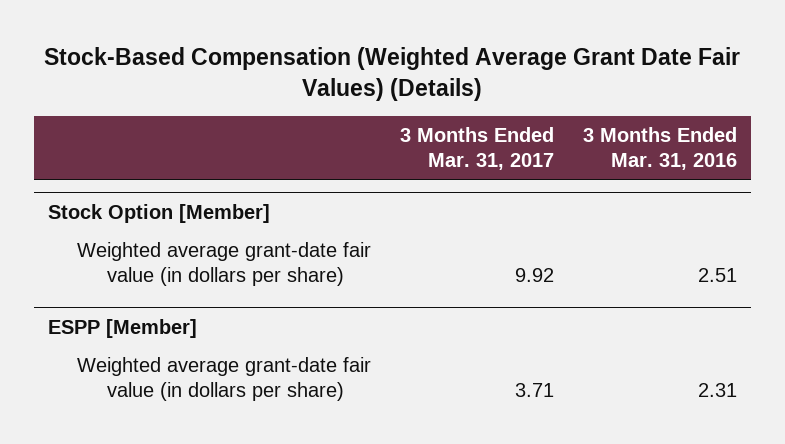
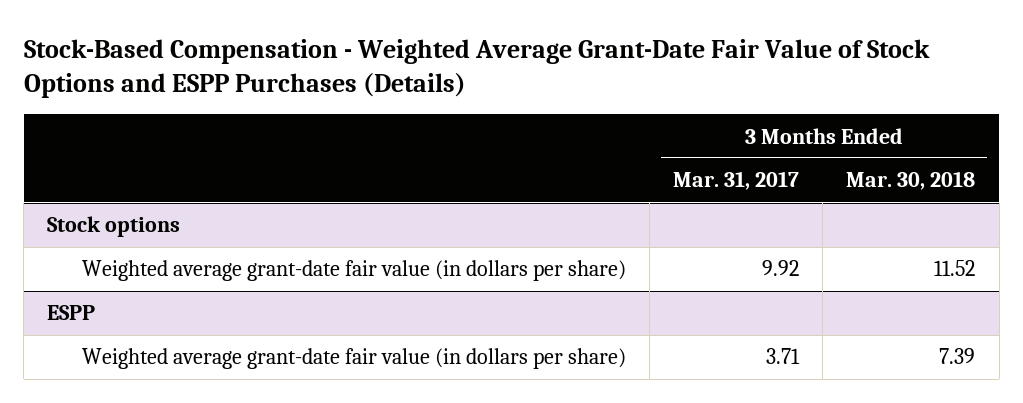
[44,46,741,101] Stock-Based Compensation (Weighted Average Grant Date Fair Values) (Details) -> [23,38,930,99] Stock-Based Compensation - Weighted Average Grant-Date Fair Value of Stock Options and ESPP Purchases (Details)
[582,127,737,170] 3 Months Ended Mar. 31, 2016 -> none
none -> [846,171,976,191] Mar. 30, 2018
[48,203,271,223] Stock Option [Member] -> [47,216,181,238] Stock options
[48,318,198,338] ESPP [Member] -> [47,305,96,321] ESPP

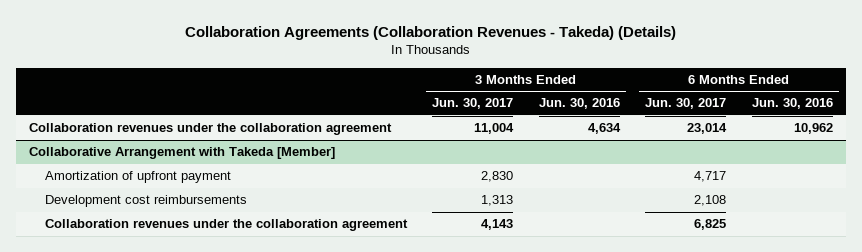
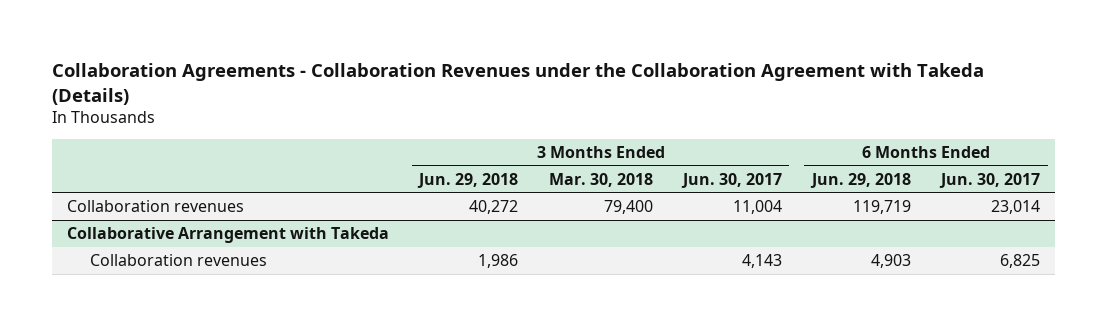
[184,25,676,40] Collaboration Agreements (Collaboration Revenues - Takeda) (Details) -> [52,62,985,105] Collaboration Agreements - Collaboration Revenues under the Collaboration Agreement with Takeda (Details)
[538,98,620,110] Jun. 30, 2016 -> none
[751,98,833,110] Jun. 30, 2016 -> none
none -> [417,172,519,188] Jun. 29, 2018
none -> [548,172,653,187] Mar. 30, 2018
none -> [809,172,911,188] Jun. 29, 2018
[44,171,231,184] Amortization of upfront payment -> none
[44,195,247,208] Development cost reimbursements -> none
[29,123,393,136] Collaboration revenues under the collaboration agreement -> [67,200,245,213] Collaboration revenues
[29,147,336,160] Collaborative Arrangement with Takeda [Member] -> [67,227,390,244] Collaborative Arrangement with Takeda
[44,219,408,232] Collaboration revenues under the collaboration agreement -> [89,254,267,267] Collaboration revenues

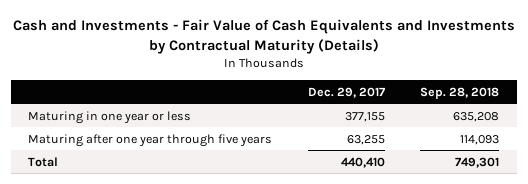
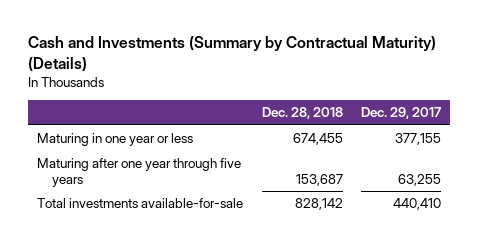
[12,19,515,55] Cash and Investments - Fair Value of Cash Equivalents and Investments by Contractual Maturity (Details) -> [27,36,436,73] Cash and Investments (Summary by Contractual Maturity) (Details)
[420,86,500,99] Sep. 28, 2018 -> none
none -> [261,107,343,120] Dec. 28, 2018
[28,156,59,167] Total -> [37,198,244,209] Total investments available-for-sale

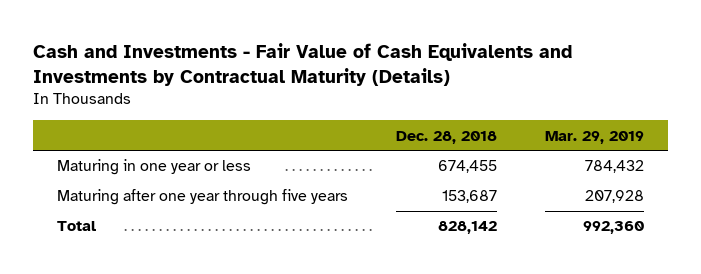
[27,36,436,73] Cash and Investments (Summary by Contractual Maturity) (Details) -> [33,42,573,86] Cash and Investments - Fair Value of Cash Equivalents and Investments by Contractual Maturity (Details)
[361,107,442,120] Dec. 29, 2017 -> none
none -> [544,130,644,144] Mar. 29, 2019
[37,198,244,209] Total investments available-for-sale -> [57,221,97,232] Total

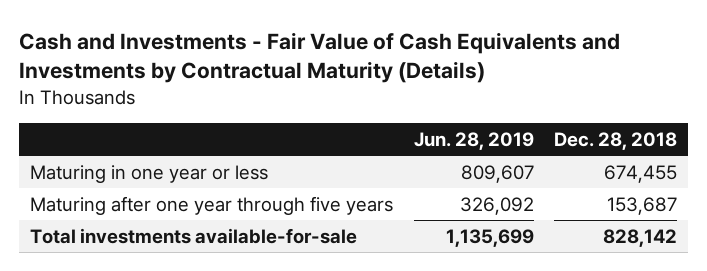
[544,130,644,144] Mar. 29, 2019 -> none
none -> [413,131,534,150] Jun. 28, 2019
[57,221,97,232] Total -> [29,227,357,244] Total investments available-for-sale

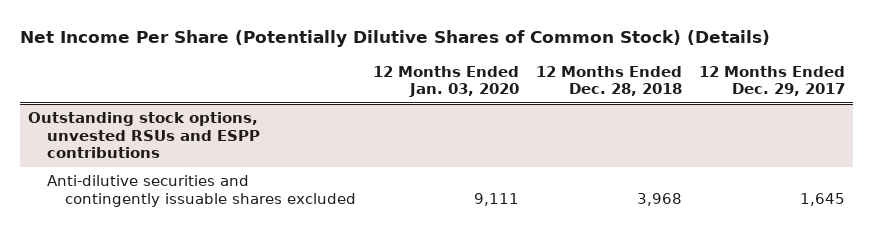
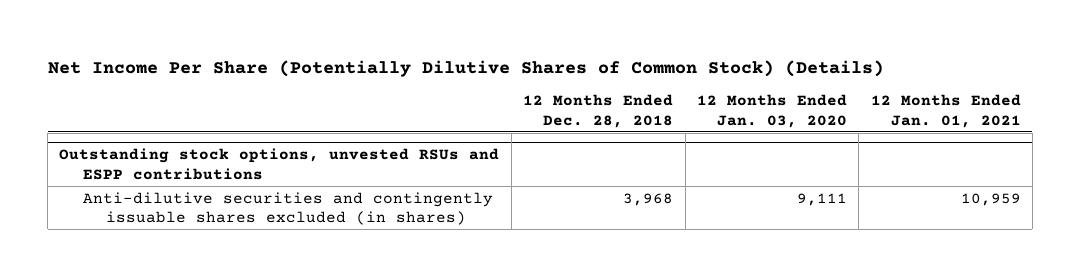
[698,65,845,97] 12 Months Ended Dec. 29, 2017 -> none
none -> [870,94,1021,128] 12 Months Ended Jan. 01, 2021
[46,175,357,207] Anti-dilutive securities and contingently issuable shares excluded -> [82,191,493,225] Anti-dilutive securities and contingently issuable shares excluded (in shares)

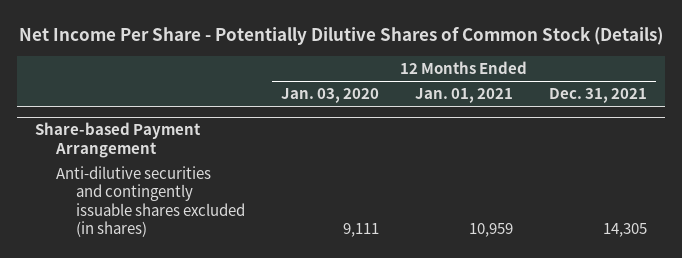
[47,59,884,77] Net Income Per Share (Potentially Dilutive Shares of Common Stock) (Details) -> [19,25,664,45] Net Income Per Share - Potentially Dilutive Shares of Common Stock (Details)
[523,94,674,128] 12 Months Ended Dec. 28, 2018 -> none
none -> [548,88,647,104] Dec. 31, 2021
[59,148,500,180] Outstanding stock options, unvested RSUs and ESPP contributions -> [35,122,202,158] Share-based Payment Arrangement

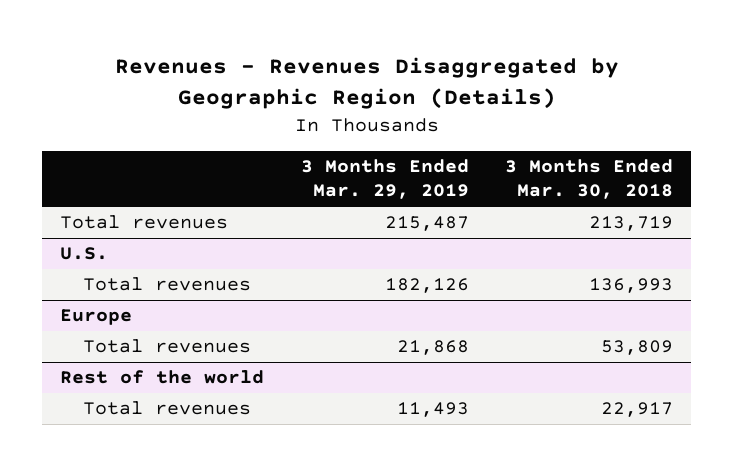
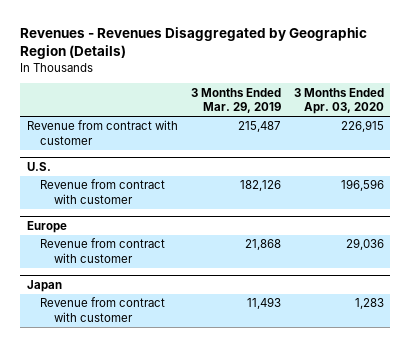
[504,159,673,200] 3 Months Ended Mar. 30, 2018 -> none
none -> [293,87,384,115] 3 Months Ended Apr. 03, 2020
[60,215,229,230] Total revenues -> [26,120,178,146] Revenue from contract with customer
[82,277,251,292] Total revenues -> [40,179,166,205] Revenue from contract with customer
[60,370,265,385] Rest of the world -> none
[82,339,251,354] Total revenues -> [40,238,166,264] Revenue from contract with customer
none -> [26,279,62,292] Japan
[82,401,251,416] Total revenues -> [40,297,166,323] Revenue from contract with customer

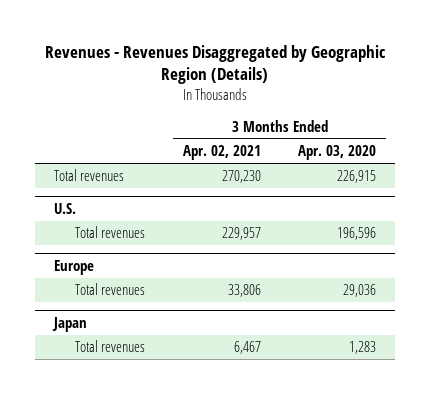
[190,87,281,114] 3 Months Ended Mar. 29, 2019 -> none
none -> [182,145,261,161] Apr. 02, 2021
[26,120,178,146] Revenue from contract with customer -> [53,169,124,182] Total revenues
[40,179,166,205] Revenue from contract with customer -> [74,226,145,239] Total revenues
[40,238,166,264] Revenue from contract with customer -> [74,283,145,296] Total revenues
[40,297,166,323] Revenue from contract with customer -> [74,340,145,353] Total revenues

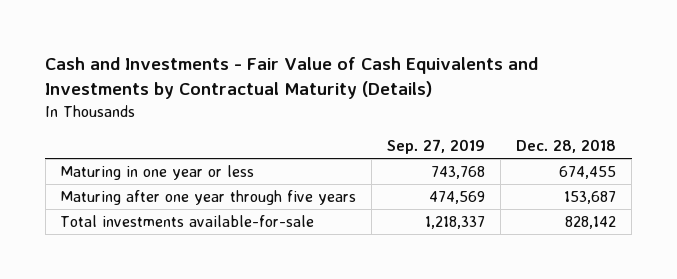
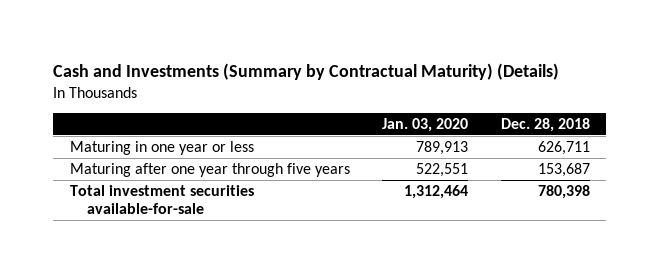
[45,57,539,100] Cash and Investments - Fair Value of Cash Equivalents and Investments by Contractual Maturity (Details) -> [53,62,560,80] Cash and Investments (Summary by Contractual Maturity) (Details)
[387,139,486,155] Sep. 27, 2019 -> none
none -> [382,117,469,132] Jan. 03, 2020
[559,166,617,180] 674,455 -> [538,140,591,155] 626,711
[60,215,315,228] Total investments available-for-sale -> [69,184,254,214] Total investment securities available-for-sale
[565,216,617,230] 828,142 -> [538,184,591,199] 780,398

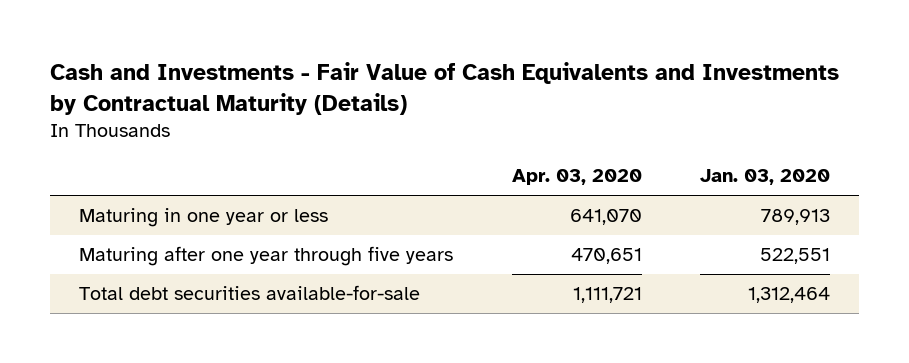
[53,62,560,80] Cash and Investments (Summary by Contractual Maturity) (Details) -> [49,62,839,115] Cash and Investments - Fair Value of Cash Equivalents and Investments by Contractual Maturity (Details)
[501,117,591,132] Dec. 28, 2018 -> none
none -> [511,169,642,186] Apr. 03, 2020
[69,184,254,214] Total investment securities available-for-sale -> [79,285,421,301] Total debt securities available-for-sale

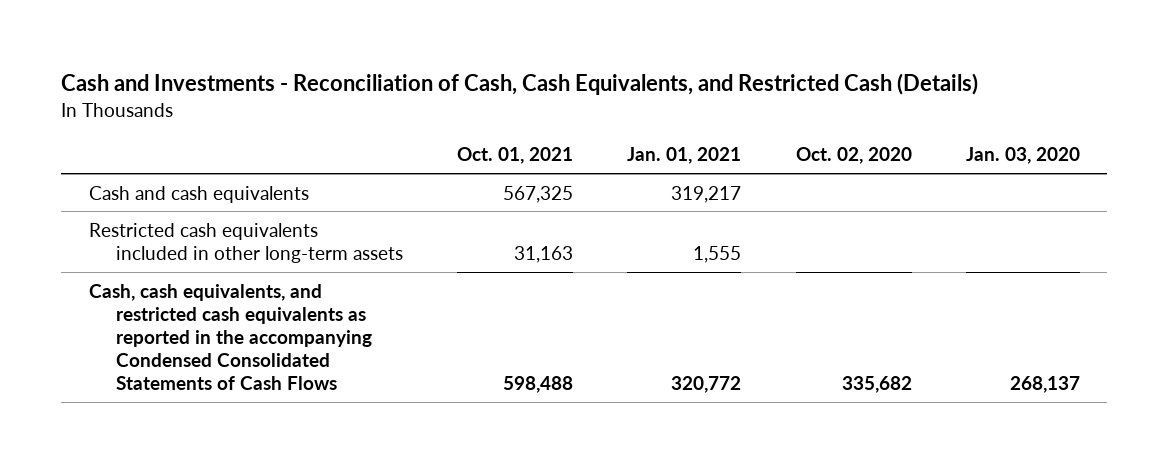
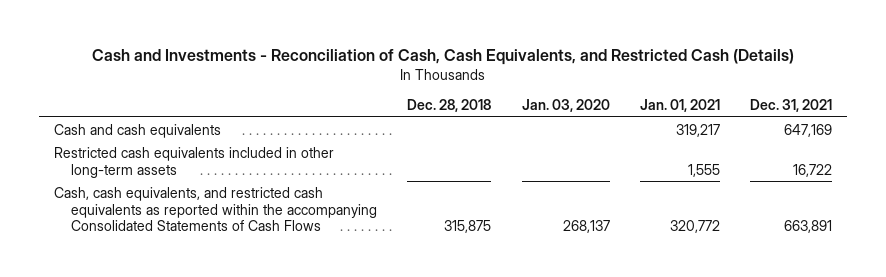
[456,147,573,165] Oct. 01, 2021 -> none
[795,147,912,165] Oct. 02, 2020 -> none
none -> [407,99,492,113] Dec. 28, 2018
none -> [749,99,832,113] Dec. 31, 2021
[88,283,372,390] Cash, cash equivalents, and restricted cash equivalents as reported in the accompanying Condensed Consolidated Statements of Cash Flows -> [54,186,378,232] Cash, cash equivalents, and restricted cash equivalents as reported within the accompanying Consolidated Statements of Cash Flows

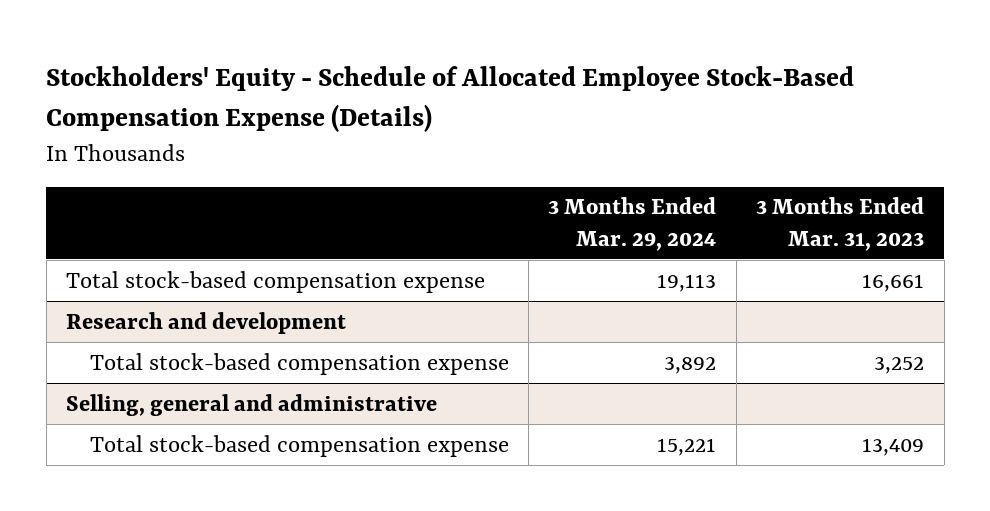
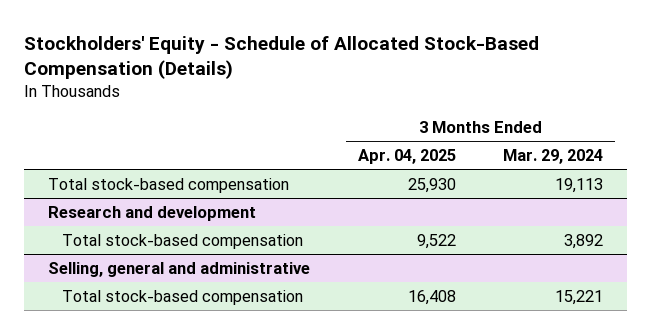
[46,66,855,132] Stockholders' Equity - Schedule of Allocated Employee Stock-Based Compensation Expense (Details) -> [24,35,540,80] Stockholders' Equity - Schedule of Allocated Stock-Based Compensation (Details)
[756,197,925,251] 3 Months Ended Mar. 31, 2023 -> none
none -> [357,149,456,165] Apr. 04, 2025
[65,270,485,293] Total stock-based compensation expense -> [47,177,289,193] Total stock-based compensation
[89,352,509,375] Total stock-based compensation expense -> [62,233,304,249] Total stock-based compensation
[89,434,509,457] Total stock-based compensation expense -> [62,289,304,305] Total stock-based compensation

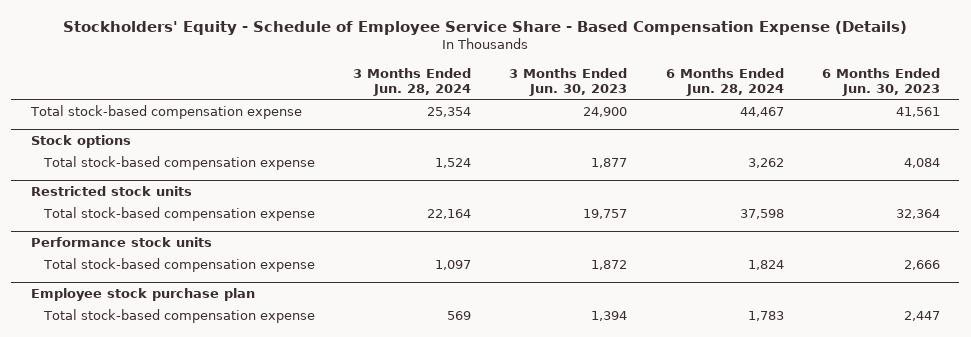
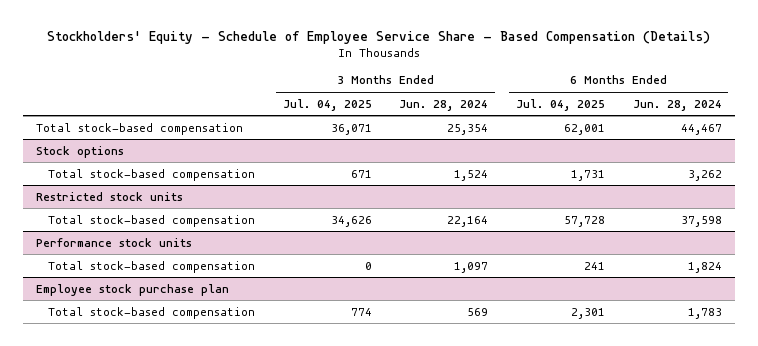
[63,20,908,35] Stockholders' Equity - Schedule of Employee Service Share - Based Compensation Expense (Details) -> [46,31,710,45] Stockholders' Equity - Schedule of Employee Service Share - Based Compensation (Details)
[509,67,628,96] 3 Months Ended Jun. 30, 2023 -> none
[822,67,941,96] 6 Months Ended Jun. 30, 2023 -> none
none -> [282,98,372,111] Jul. 04, 2025
none -> [516,98,606,111] Jul. 04, 2025
[29,104,302,119] Total stock-based compensation expense -> [36,122,244,135] Total stock-based compensation
[42,155,315,170] Total stock-based compensation expense -> [48,168,256,181] Total stock-based compensation
[42,206,315,221] Total stock-based compensation expense -> [48,214,256,227] Total stock-based compensation
[42,257,315,272] Total stock-based compensation expense -> [48,260,256,273] Total stock-based compensation
[42,308,315,323] Total stock-based compensation expense -> [48,306,256,319] Total stock-based compensation

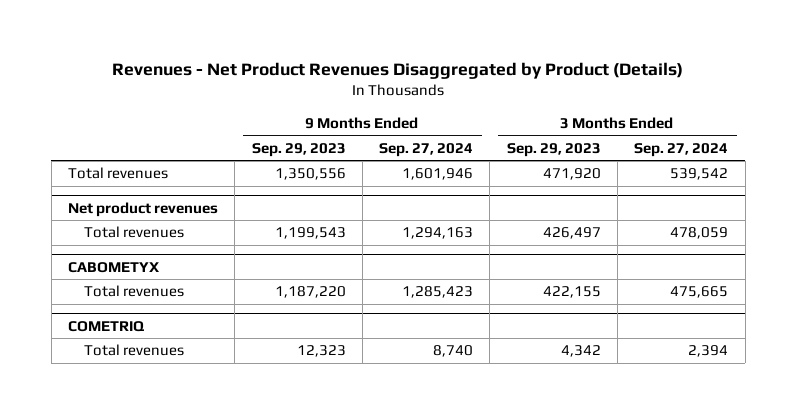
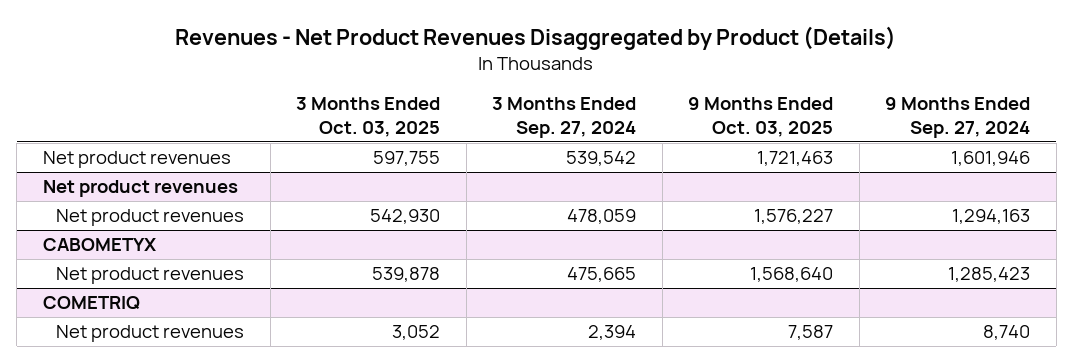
[251,142,346,157] Sep. 29, 2023 -> none
[506,142,601,157] Sep. 29, 2023 -> none
none -> [296,97,441,137] 3 Months Ended Oct. 03, 2025
none -> [688,97,834,137] 9 Months Ended Oct. 03, 2025
[68,167,169,180] Total revenues -> [42,151,231,169] Net product revenues
[83,226,184,239] Total revenues -> [56,209,245,227] Net product revenues
[83,285,184,298] Total revenues -> [56,267,245,285] Net product revenues
[83,344,184,357] Total revenues -> [56,325,245,343] Net product revenues

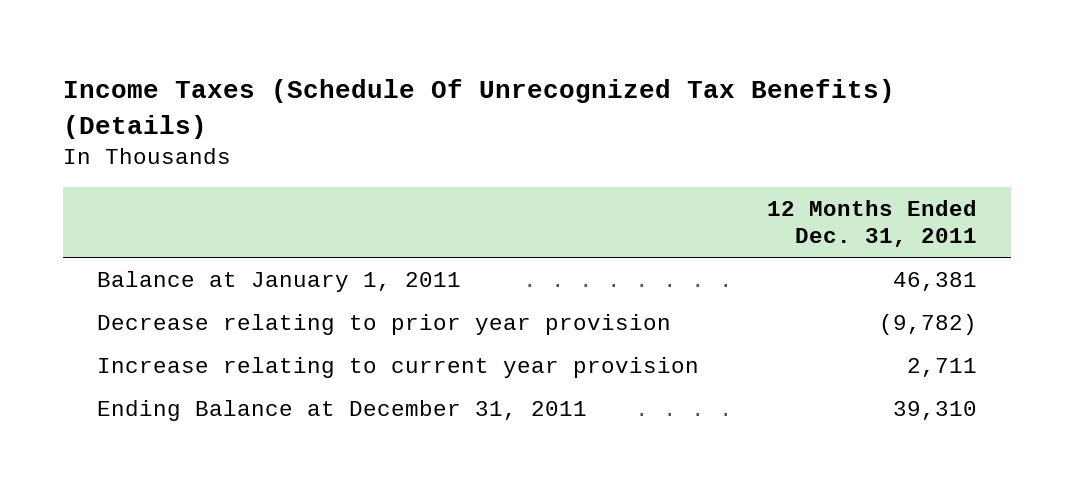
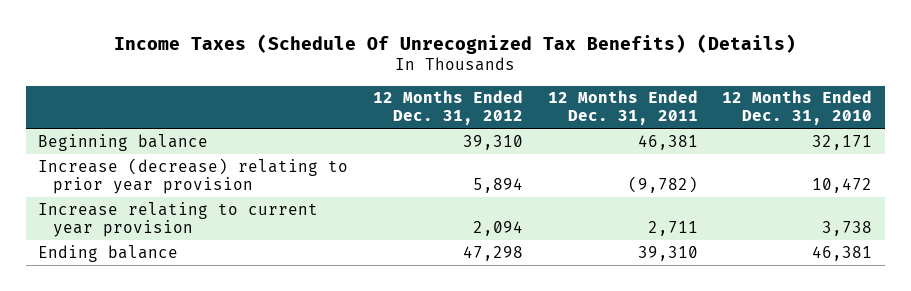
none -> [372,90,523,126] 12 Months Ended Dec. 31, 2012
none -> [722,90,873,126] 12 Months Ended Dec. 31, 2010
[97,271,462,293] Balance at January 1, 2011 -> [38,133,209,151] Beginning balance
[97,314,672,336] Decrease relating to prior year provision -> [38,157,349,194] Increase (decrease) relating to prior year provision
[97,400,588,422] Ending Balance at December 31, 2011 -> [38,244,179,262] Ending balance

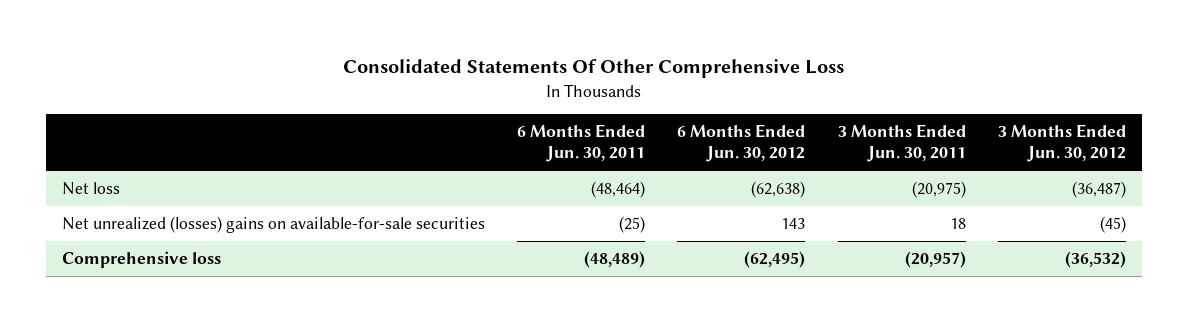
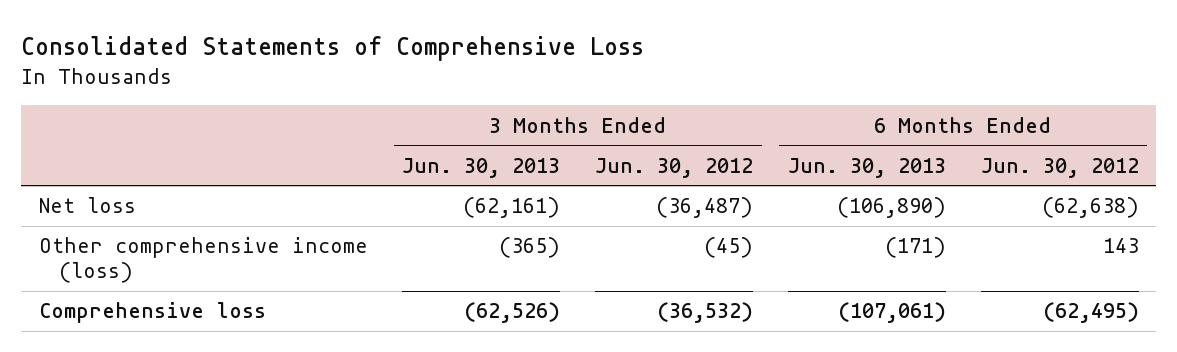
[342,58,844,78] Consolidated Statements Of Other Comprehensive Loss -> [21,35,645,61] Consolidated Statements of Comprehensive Loss
[517,124,646,163] 6 Months Ended Jun. 30, 2011 -> none
[837,124,966,163] 3 Months Ended Jun. 30, 2011 -> none
none -> [402,157,561,178] Jun. 30, 2013
none -> [787,157,946,178] Jun. 30, 2013
[61,216,485,234] Net unrealized (losses) gains on available-for-sale securities -> [38,237,368,284] Other comprehensive income (loss)

